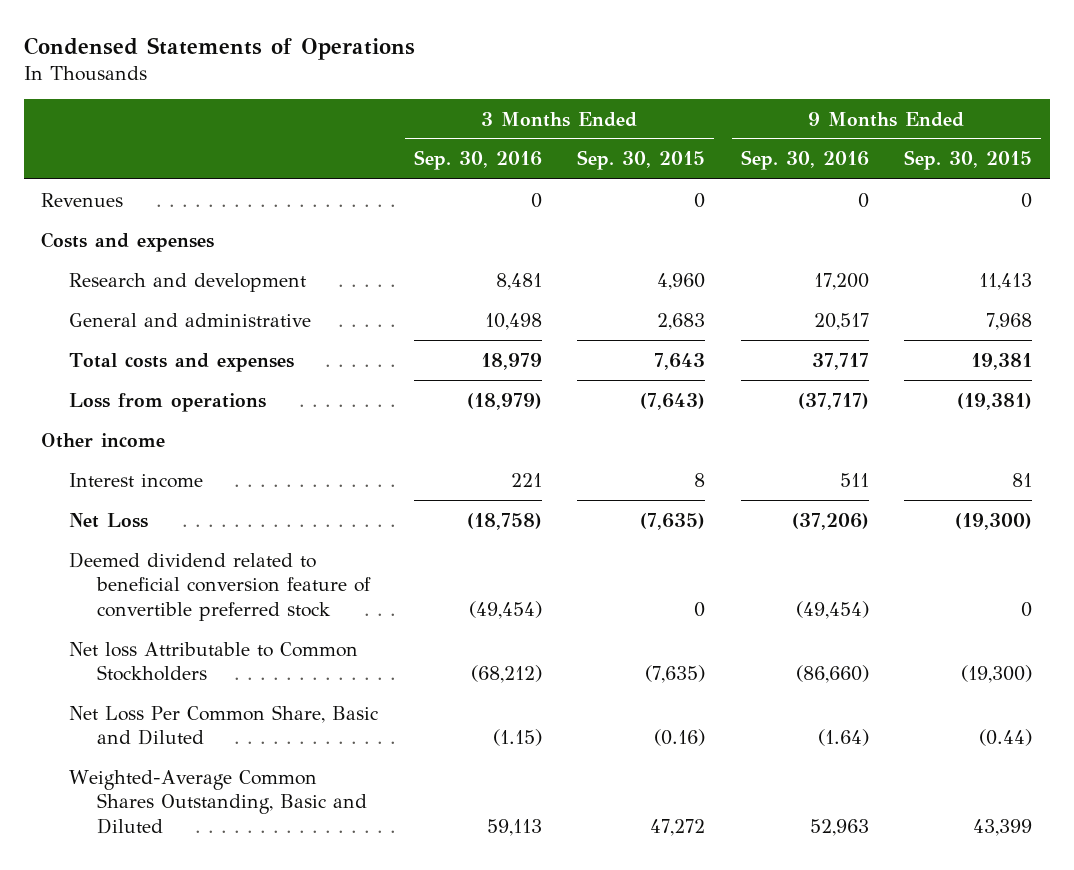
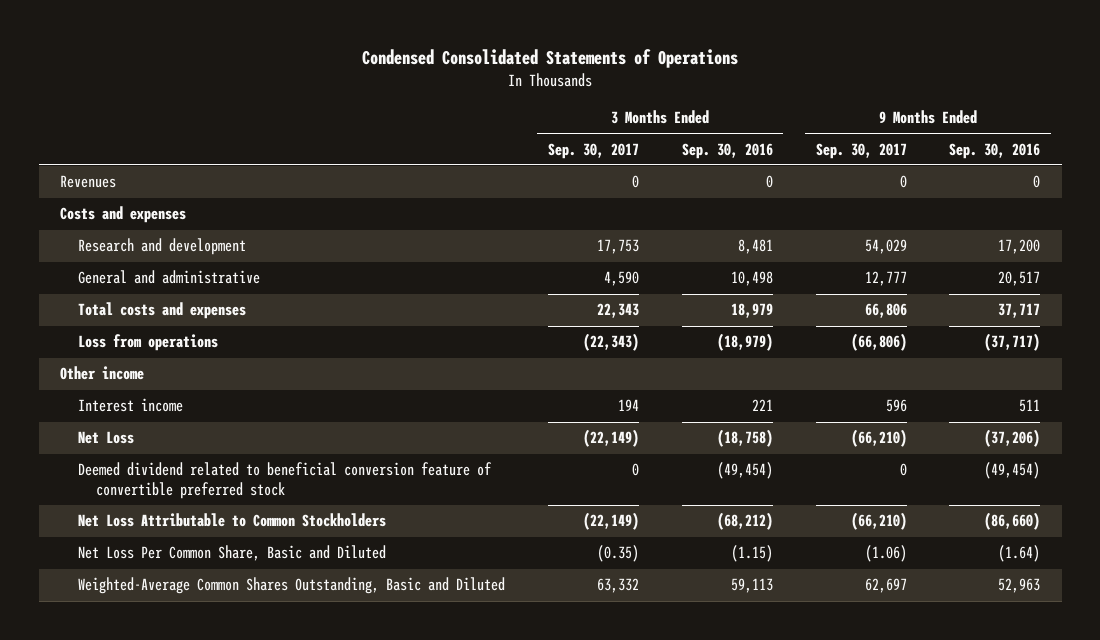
[23,36,415,60] Condensed Statements of Operations -> [362,48,739,68] Condensed Consolidated Statements of Operations
[577,150,706,171] Sep. 30, 2015 -> none
[904,150,1033,171] Sep. 30, 2015 -> none
none -> [547,142,639,159] Sep. 30, 2017
none -> [815,142,907,159] Sep. 30, 2017
[68,641,358,682] Net loss Attributable to Common Stockholders -> [78,513,387,528] Net Loss Attributable to Common Stockholders

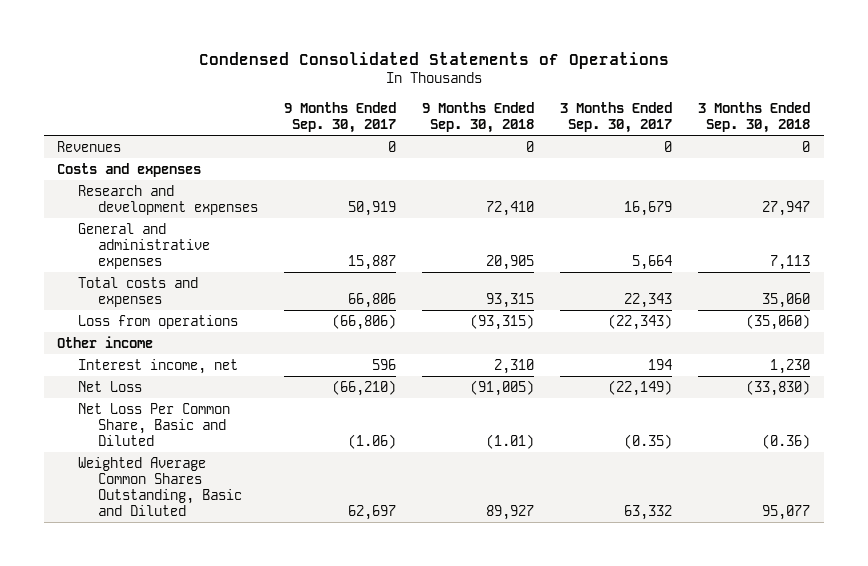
[681,142,773,159] Sep. 30, 2016 -> none
[949,142,1041,159] Sep. 30, 2016 -> none
none -> [422,101,535,133] 9 Months Ended Sep. 30, 2018
none -> [698,101,811,133] 3 Months Ended Sep. 30, 2018
[78,238,247,256] Research and development -> [77,184,259,215] Research and development expenses
[596,239,639,255] 17,753 -> [624,200,673,216] 16,679
[864,239,907,255] 54,029 -> [348,200,397,216] 50,919
[78,270,261,285] General and administrative -> [77,222,211,269] General and administrative expenses
[603,271,639,287] 4,590 -> [632,254,673,270] 5,664
[864,271,907,287] 12,777 -> [348,254,397,270] 15,887
[78,398,184,413] Interest income -> [77,358,238,374] Interest income, net
[78,462,493,499] Deemed dividend related to beneficial conversion feature of convertible preferred stock -> none
[78,513,387,528] Net Loss Attributable to Common Stockholders -> none
[78,577,506,595] Weighted-Average Common Shares Outstanding, Basic and Diluted -> [77,456,243,516] Weighted Average Common Shares Outstanding, Basic and Diluted

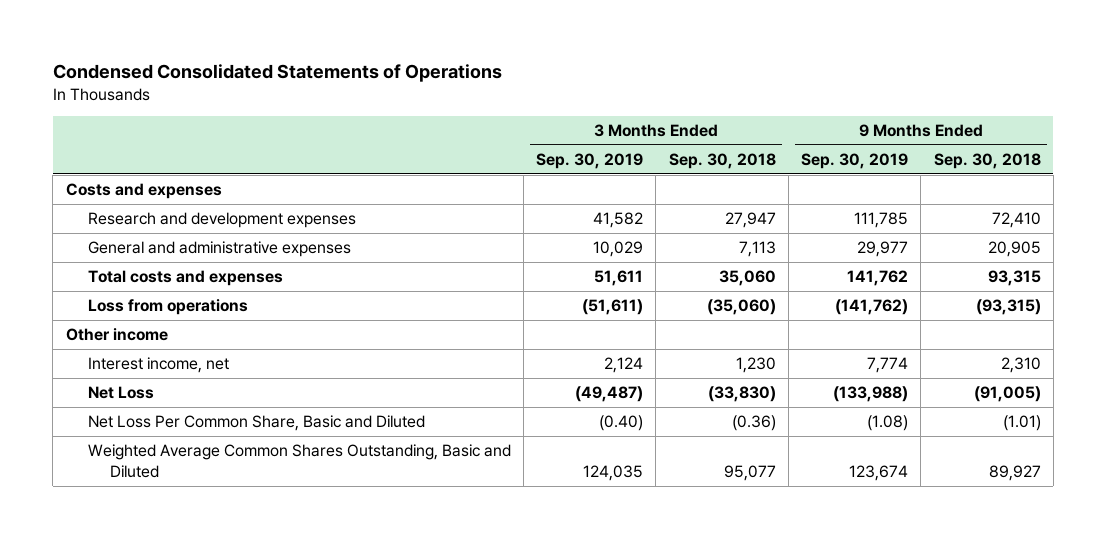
[284,101,397,133] 9 Months Ended Sep. 30, 2017 -> none
[560,101,673,133] 3 Months Ended Sep. 30, 2017 -> none
none -> [536,152,644,169] Sep. 30, 2019
none -> [801,152,909,169] Sep. 30, 2019
[57,140,122,152] Revenues -> none

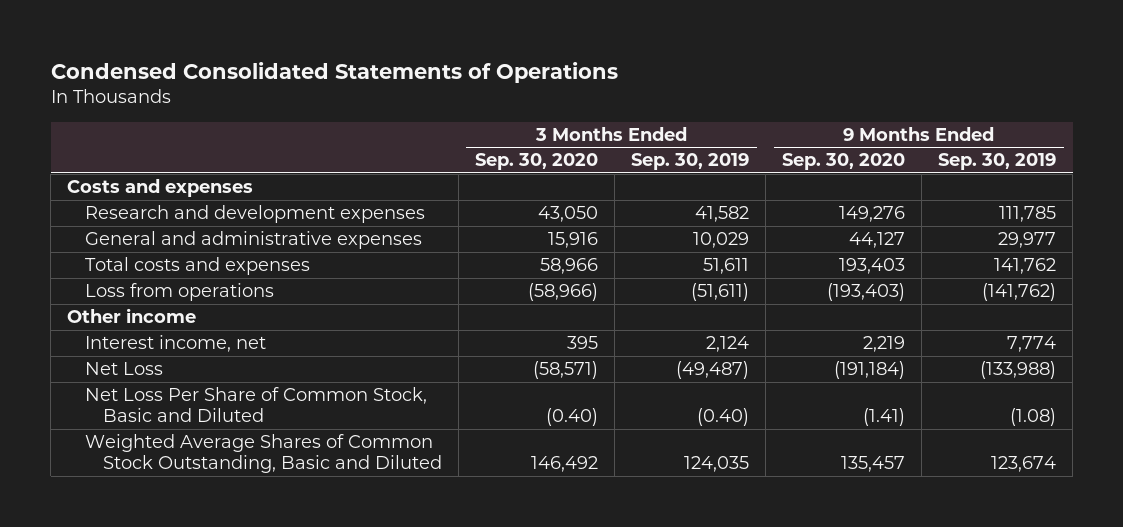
[668,152,776,169] Sep. 30, 2018 -> none
[933,152,1041,169] Sep. 30, 2018 -> none
none -> [474,153,598,171] Sep. 30, 2020
none -> [781,153,905,171] Sep. 30, 2020
[87,415,425,432] Net Loss Per Common Share, Basic and Diluted -> [84,387,427,423] Net Loss Per Share of Common Stock, Basic and Diluted
[87,444,511,478] Weighted Average Common Shares Outstanding, Basic and Diluted -> [84,434,442,474] Weighted Average Shares of Common Stock Outstanding, Basic and Diluted

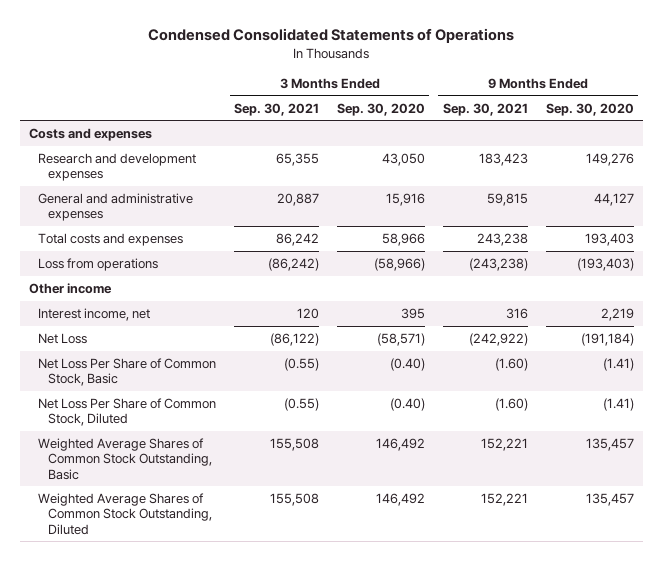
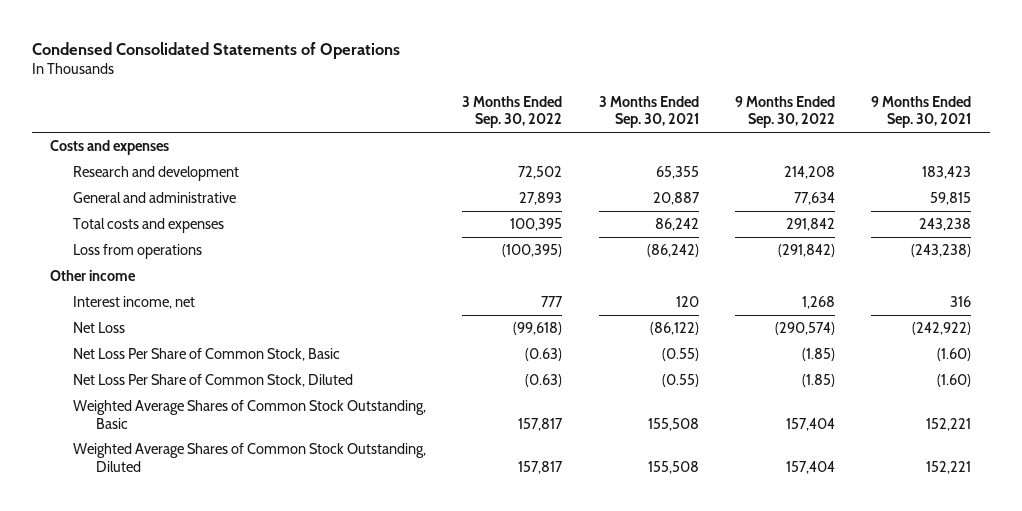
[336,102,425,116] Sep. 30, 2020 -> none
[545,102,634,116] Sep. 30, 2020 -> none
none -> [462,95,563,129] 3 Months Ended Sep. 30, 2022
none -> [735,95,836,129] 9 Months Ended Sep. 30, 2022
[38,153,197,182] Research and development expenses -> [73,165,240,181] Research and development
[38,193,194,222] General and administrative expenses -> [73,191,237,203] General and administrative

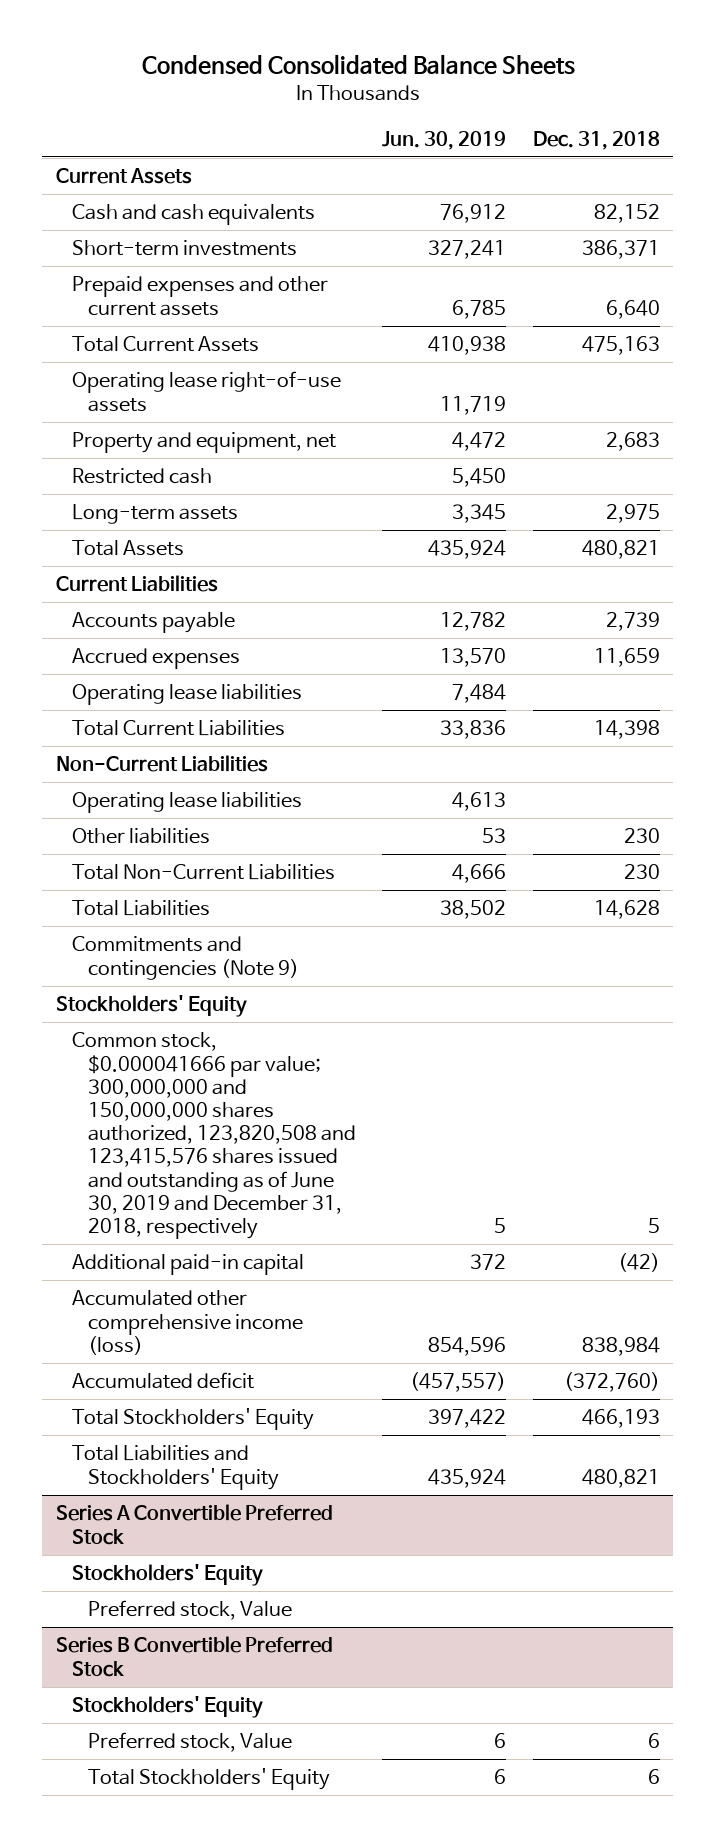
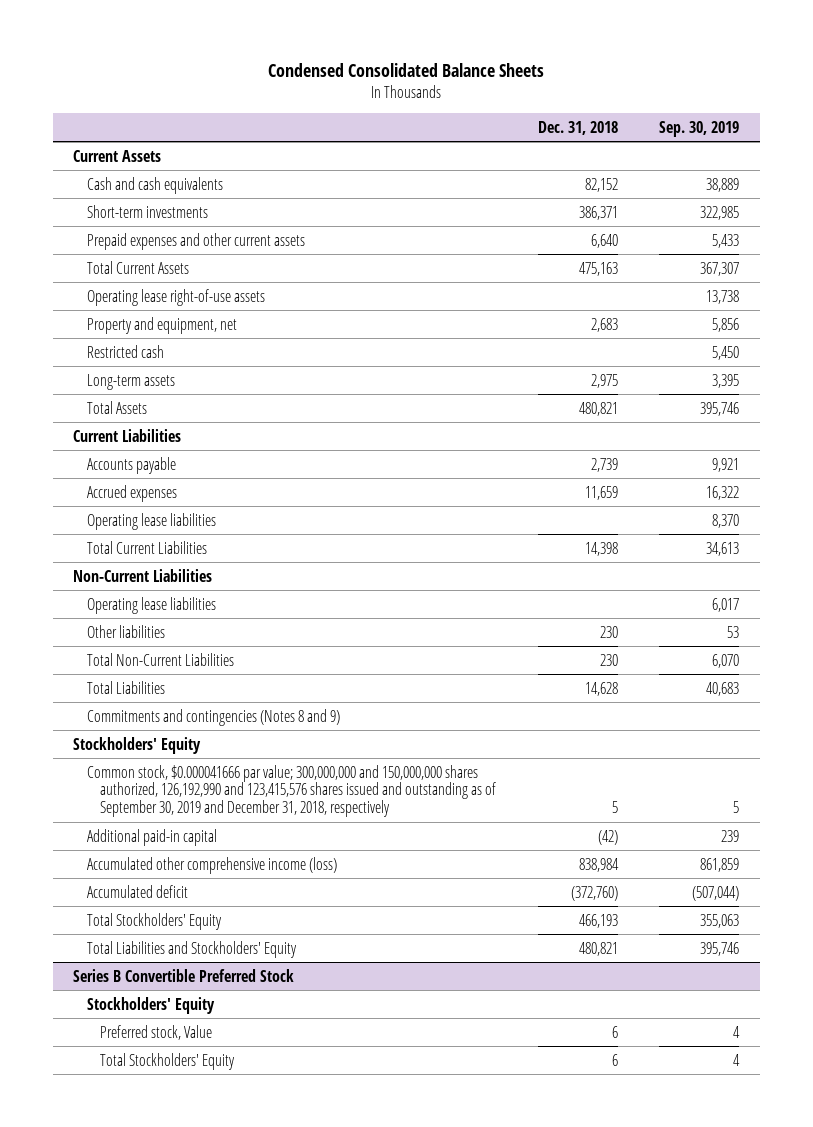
[382,130,507,150] Jun. 30, 2019 -> none
none -> [659,120,740,137] Sep. 30, 2019
[71,936,299,980] Commitments and contingencies (Note 9) -> [86,708,340,726] Commitments and contingencies (Notes 8 and 9)
[71,1032,356,1239] Common stock, $0.000041666 par value; 300,000,000 and 150,000,000 shares authorized, 123,820,508 and 123,415,576 shares issued and outstanding as of June 30, 2019 and December 31, 2018, respectively -> [86,764,497,818] Common stock, $0.000041666 par value; 300,000,000 and 150,000,000 shares authorized, 126,192,990 and 123,415,576 shares issued and outstanding as of September 30, 2019 and December 31, 2018, respectively
[55,1504,333,1545] Series A Convertible Preferred Stock -> none
[71,1564,263,1587] Stockholders' Equity -> none
[87,1600,292,1621] Preferred stock, Value -> none

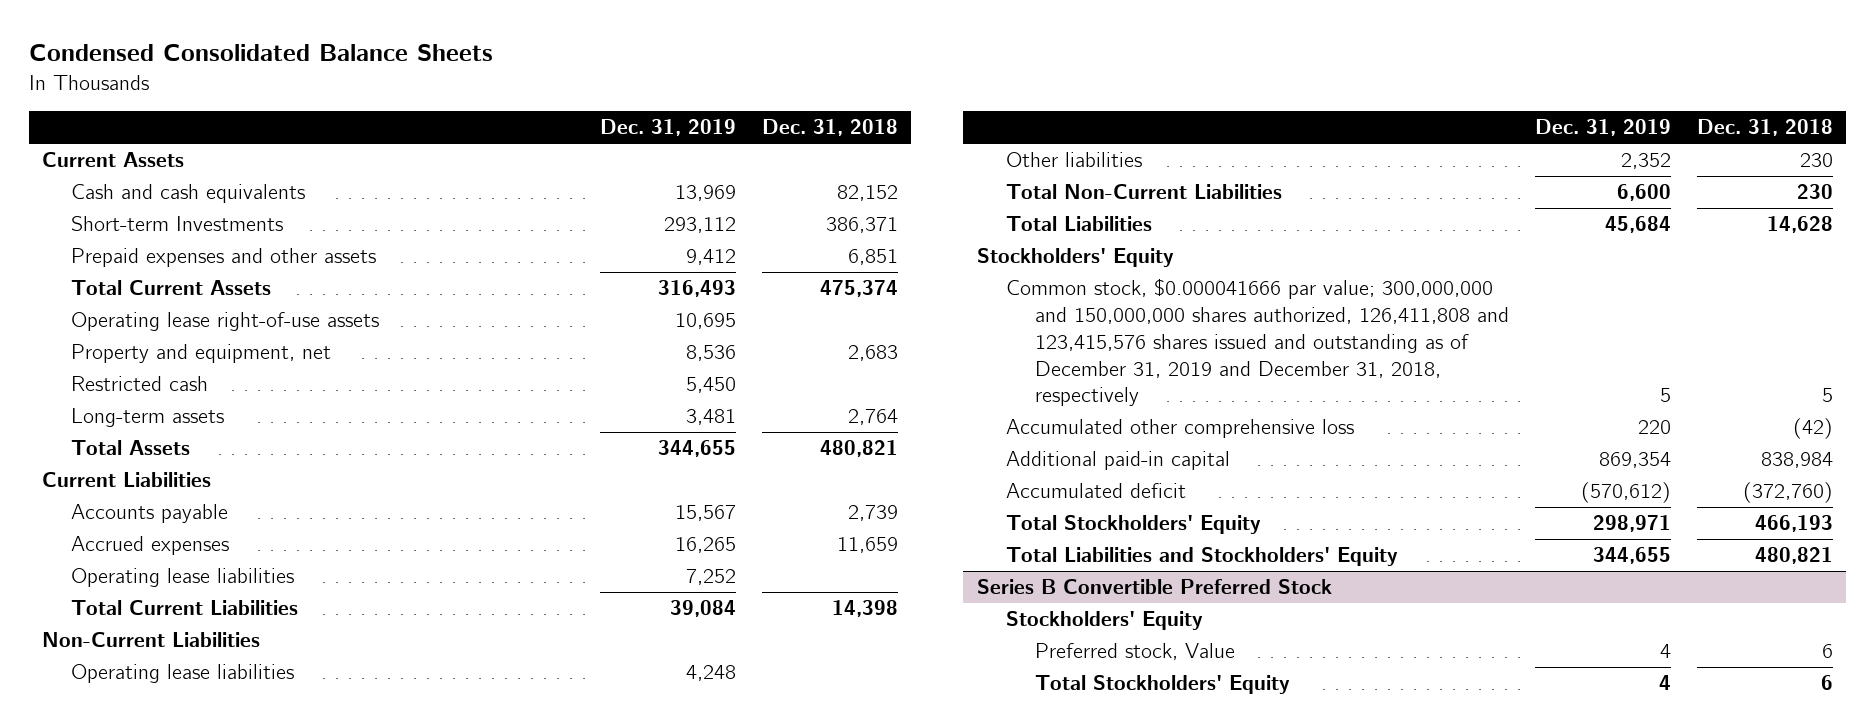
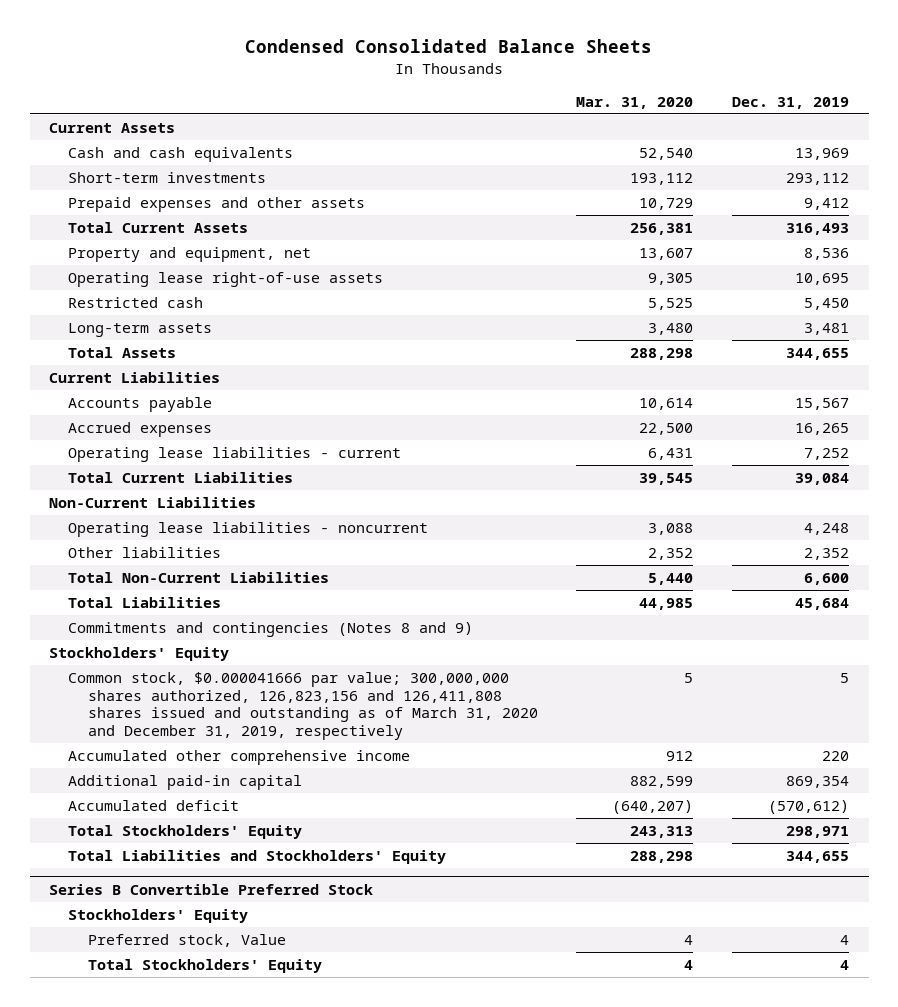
[761,119,898,137] Dec. 31, 2018 -> none
none -> [576,96,694,109] Mar. 31, 2020
[70,216,283,232] Short-term Investments -> [68,171,267,183] Short-term investments
[70,312,379,332] Operating lease right-of-use assets -> [68,271,384,287] Operating lease right-of-use assets
[70,568,294,588] Operating lease liabilities -> [68,446,402,462] Operating lease liabilities - current
[70,664,294,684] Operating lease liabilities -> [68,521,429,537] Operating lease liabilities - noncurrent
none -> [68,621,474,637] Commitments and contingencies (Notes 8 and 9)
[1005,278,1509,407] Common stock, $0.000041666 par value; 300,000,000 and 150,000,000 shares authorized, 126,411,808 and 123,415,576 shares issued and outstanding as of December 31, 2019 and December 31, 2018, respectively -> [68,671,538,740] Common stock, $0.000041666 par value; 300,000,000 shares authorized, 126,823,156 and 126,411,808 shares issued and outstanding as of March 31, 2020 and December 31, 2019, respectively
[1005,419,1354,439] Accumulated other comprehensive loss -> [68,749,411,765] Accumulated other comprehensive income

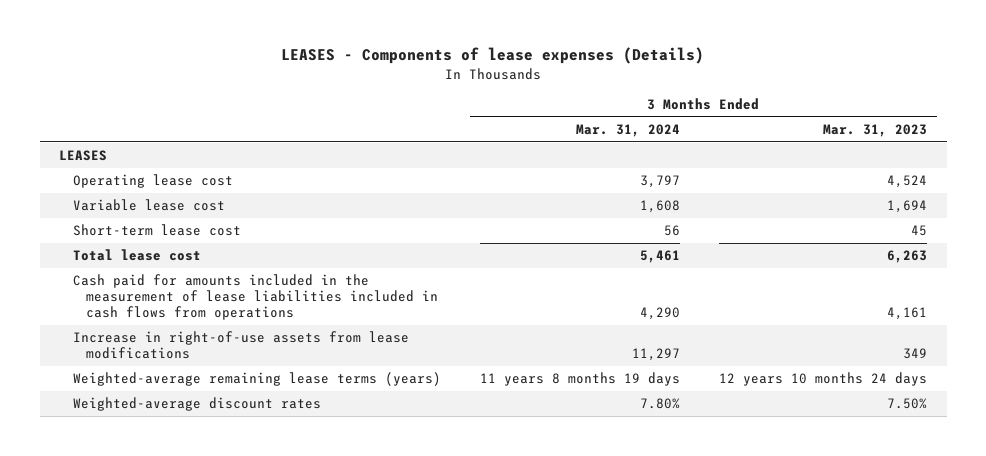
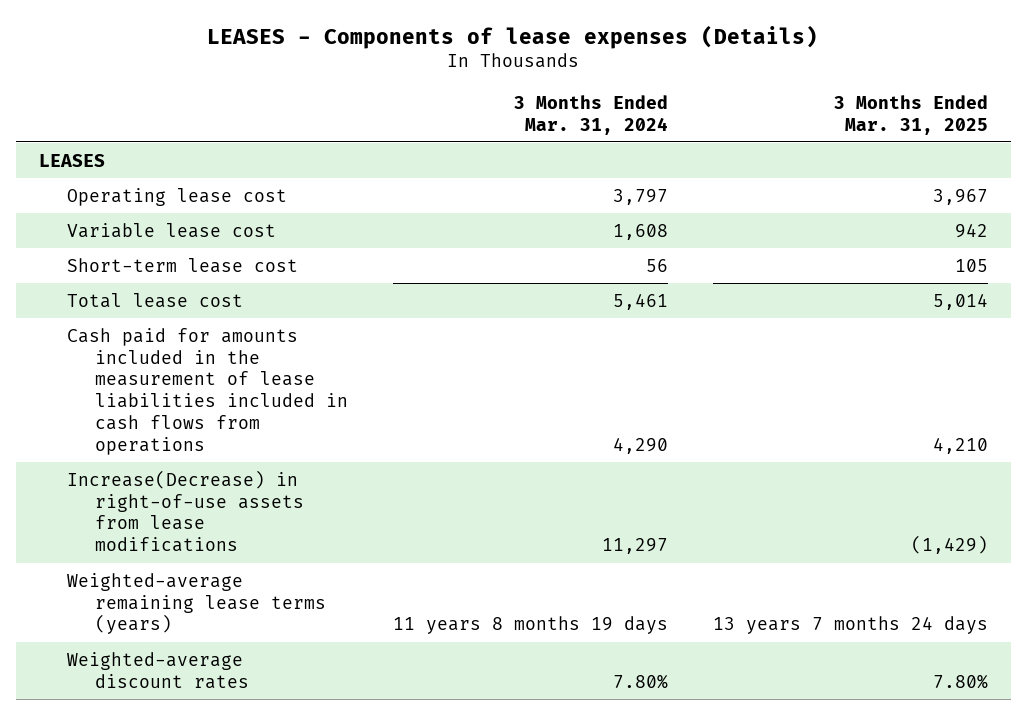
[823,123,928,137] Mar. 31, 2023 -> none
none -> [834,94,989,135] 3 Months Ended Mar. 31, 2025
[72,331,409,360] Increase in right-of-use assets from lease modifications -> [66,469,304,553] Increase(Decrease) in right-of-use assets from lease modifications

